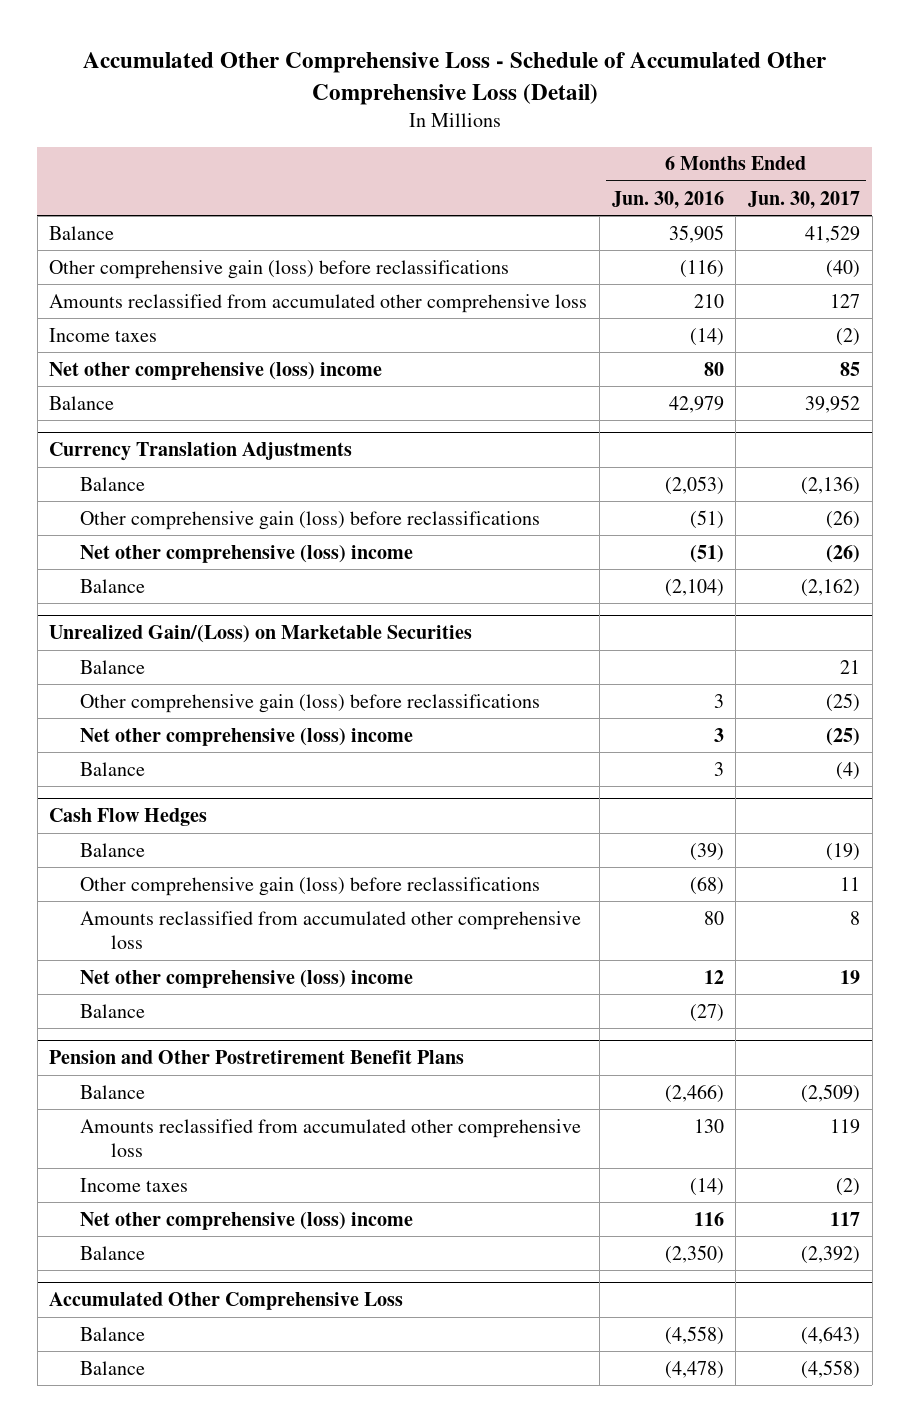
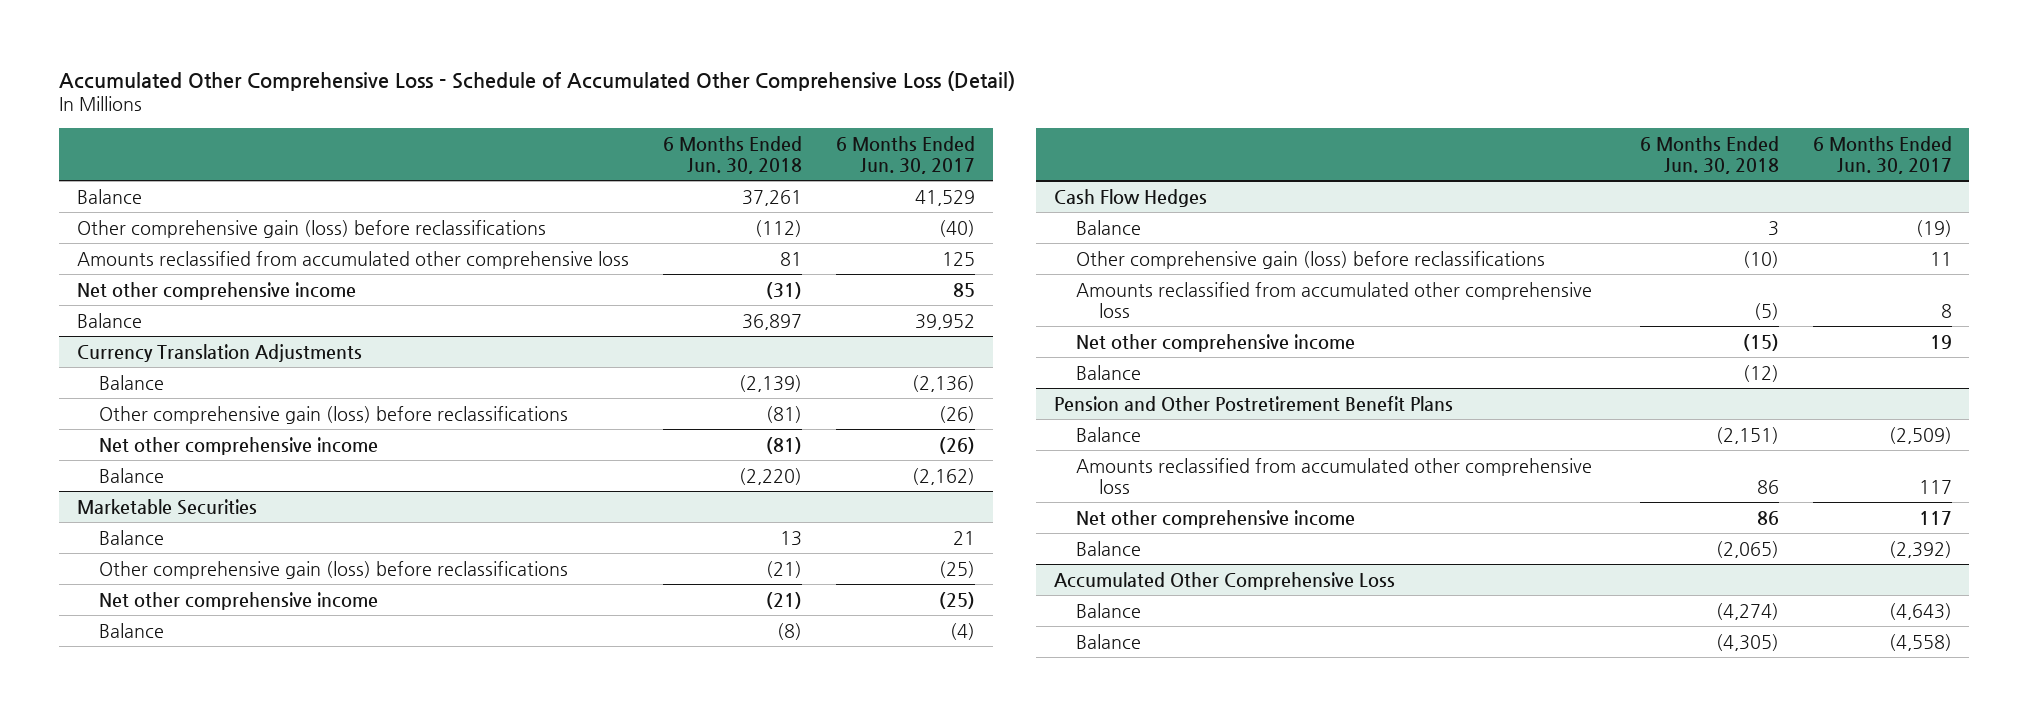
[611,190,724,209] Jun. 30, 2016 -> none
none -> [662,135,802,175] 6 Months Ended Jun. 30, 2018
[49,327,158,342] Income taxes -> none
[830,293,861,308] 127 -> [942,251,976,266] 125
[49,361,383,380] Net other comprehensive (loss) income -> [76,281,356,300] Net other comprehensive income
[80,544,414,563] Net other comprehensive (loss) income -> [99,436,379,455] Net other comprehensive income
[49,625,473,644] Unrealized Gain/(Loss) on Marketable Securities -> [76,498,257,515] Marketable Securities
[80,727,414,746] Net other comprehensive (loss) income -> [99,591,379,610] Net other comprehensive income
[80,969,414,988] Net other comprehensive (loss) income -> [1076,333,1356,352] Net other comprehensive income
[80,1177,189,1192] Income taxes -> none
[830,1118,861,1134] 119 -> [1919,480,1953,495] 117
[80,1211,414,1230] Net other comprehensive (loss) income -> [1076,509,1356,528] Net other comprehensive income

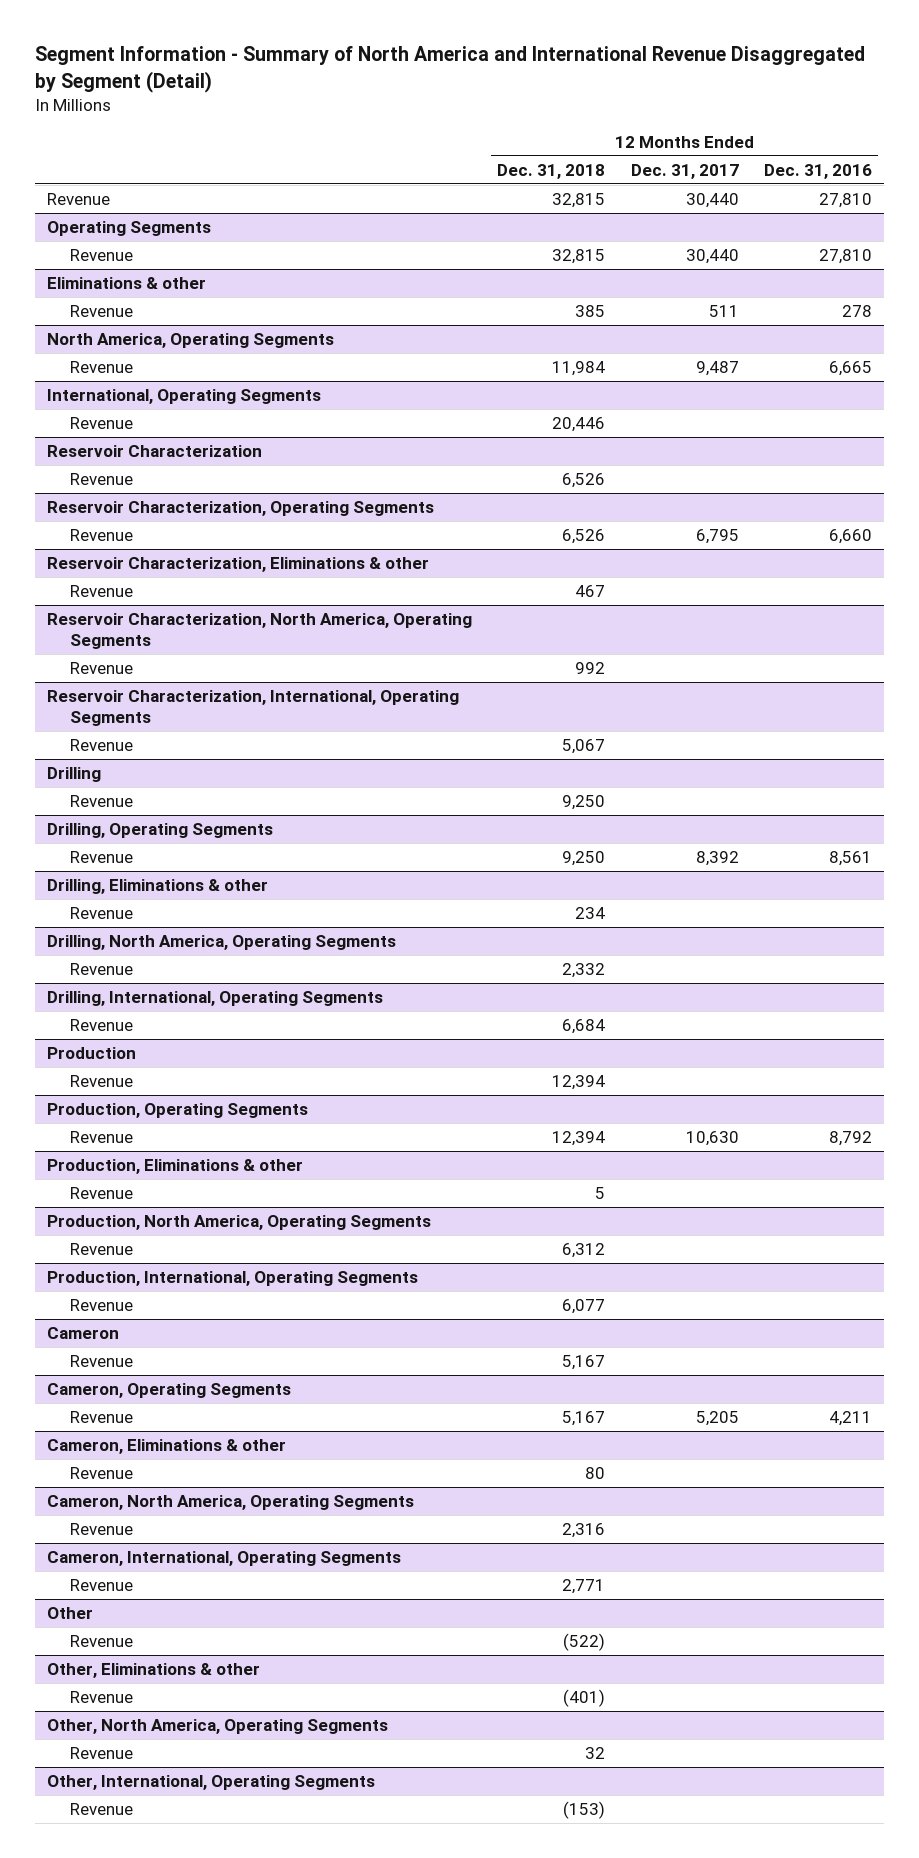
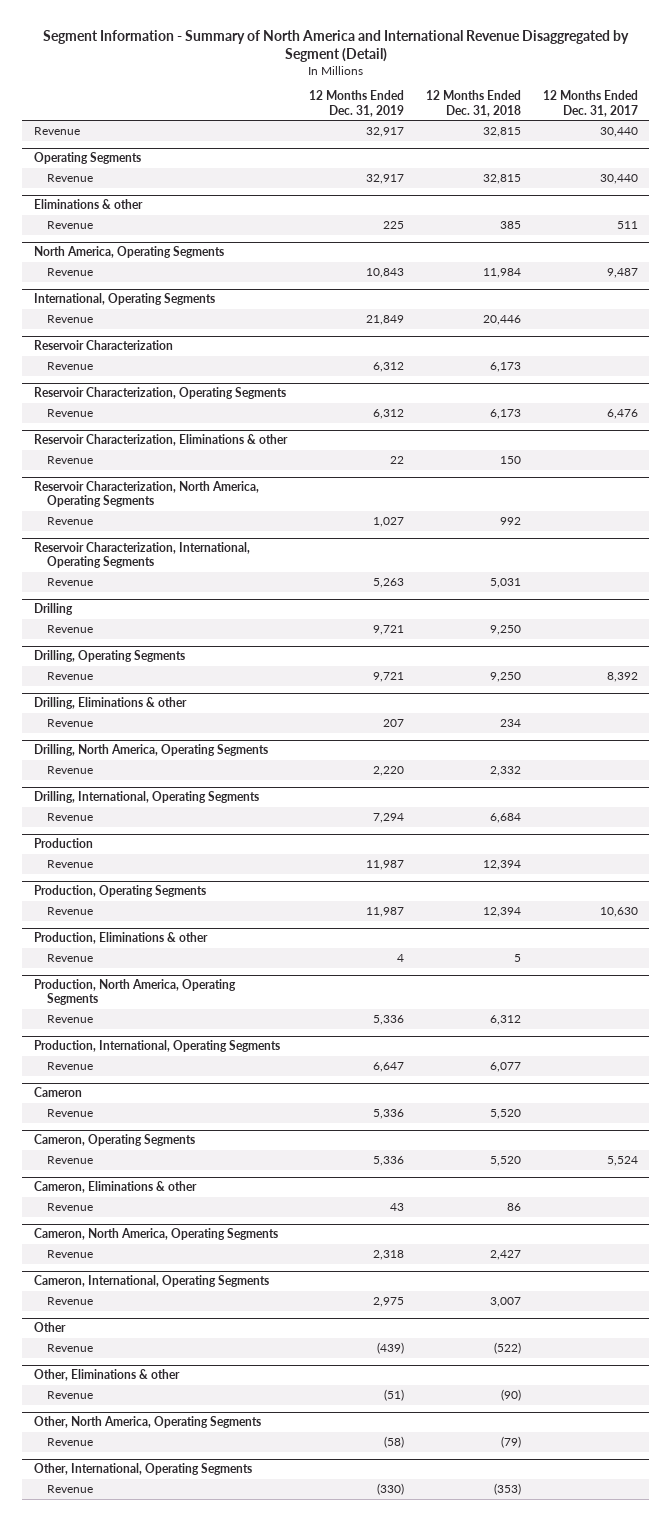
[763,163,872,179] Dec. 31, 2016 -> none
none -> [308,90,404,117] 12 Months Ended Dec. 31, 2019
[562,473,606,489] 6,526 -> [489,362,521,373] 6,173
[562,529,606,545] 6,526 -> [489,409,521,420] 6,173
[695,529,739,545] 6,795 -> [607,409,639,420] 6,476
[575,585,606,598] 467 -> [499,456,521,465] 150
[562,739,606,755] 5,067 -> [489,578,521,589] 5,031
[562,1355,606,1371] 5,167 -> [489,1109,521,1120] 5,520
[562,1411,606,1427] 5,167 -> [489,1156,521,1167] 5,520
[695,1411,739,1427] 5,205 -> [607,1156,639,1167] 5,524
[585,1467,606,1480] 80 -> [506,1203,521,1212] 86
[562,1523,606,1539] 2,316 -> [489,1250,521,1261] 2,427
[562,1579,606,1595] 2,771 -> [489,1297,521,1308] 3,007
[563,1689,606,1708] (401) -> [500,1389,521,1402] (90)
[585,1747,606,1760] 32 -> [500,1436,521,1449] (79)
[563,1801,606,1820] (153) -> [493,1483,521,1496] (353)

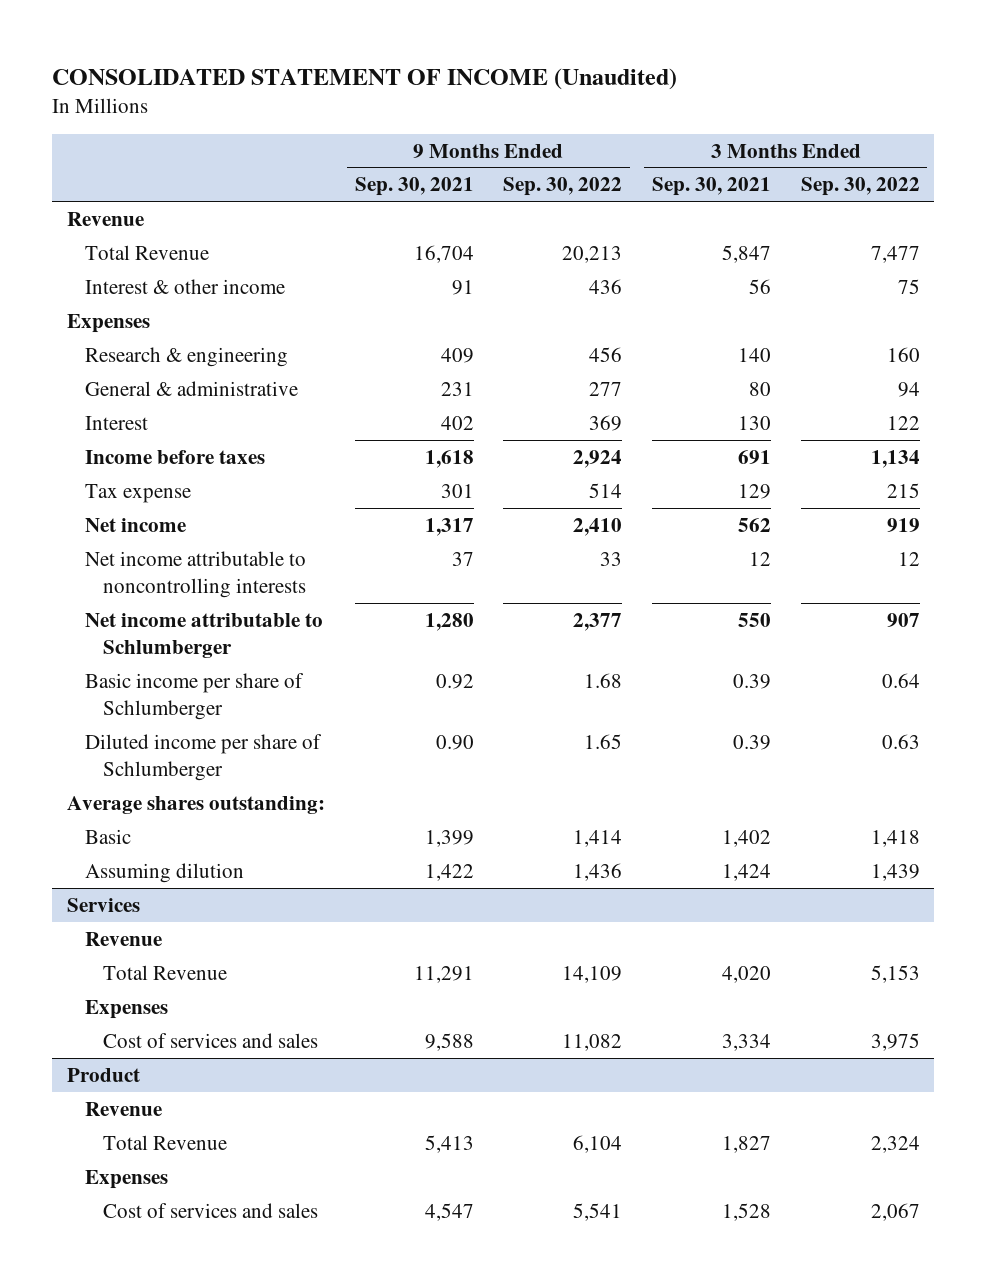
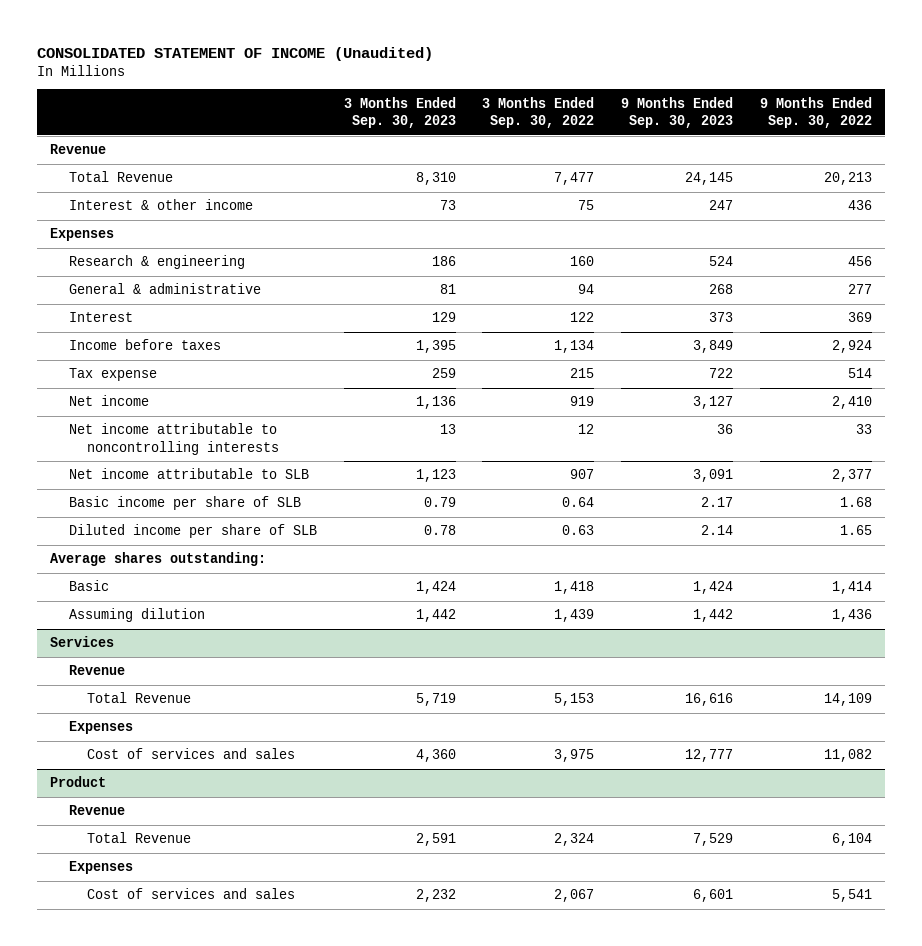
[354,177,474,197] Sep. 30, 2021 -> none
[651,177,771,197] Sep. 30, 2021 -> none
none -> [343,96,456,129] 3 Months Ended Sep. 30, 2023
none -> [621,96,734,129] 9 Months Ended Sep. 30, 2023
[84,612,323,658] Net income attributable to Schlumberger -> [68,468,309,480] Net income attributable to SLB
[84,672,304,720] Basic income per share of Schlumberger -> [68,496,301,511] Basic income per share of SLB
[84,733,322,781] Diluted income per share of Schlumberger -> [68,524,317,539] Diluted income per share of SLB

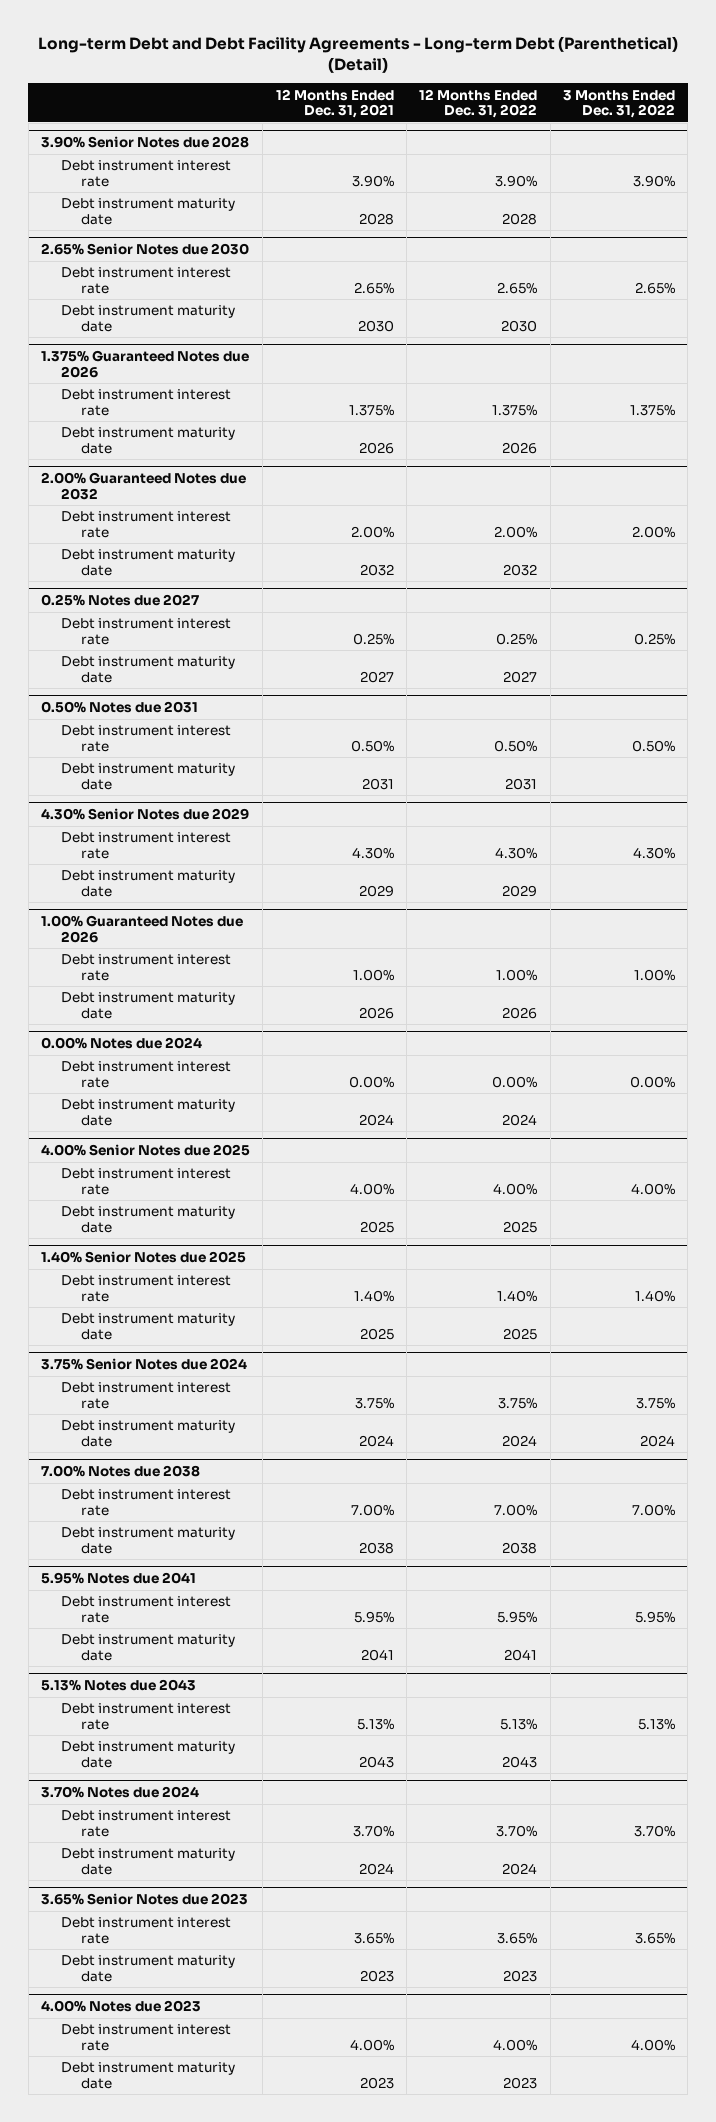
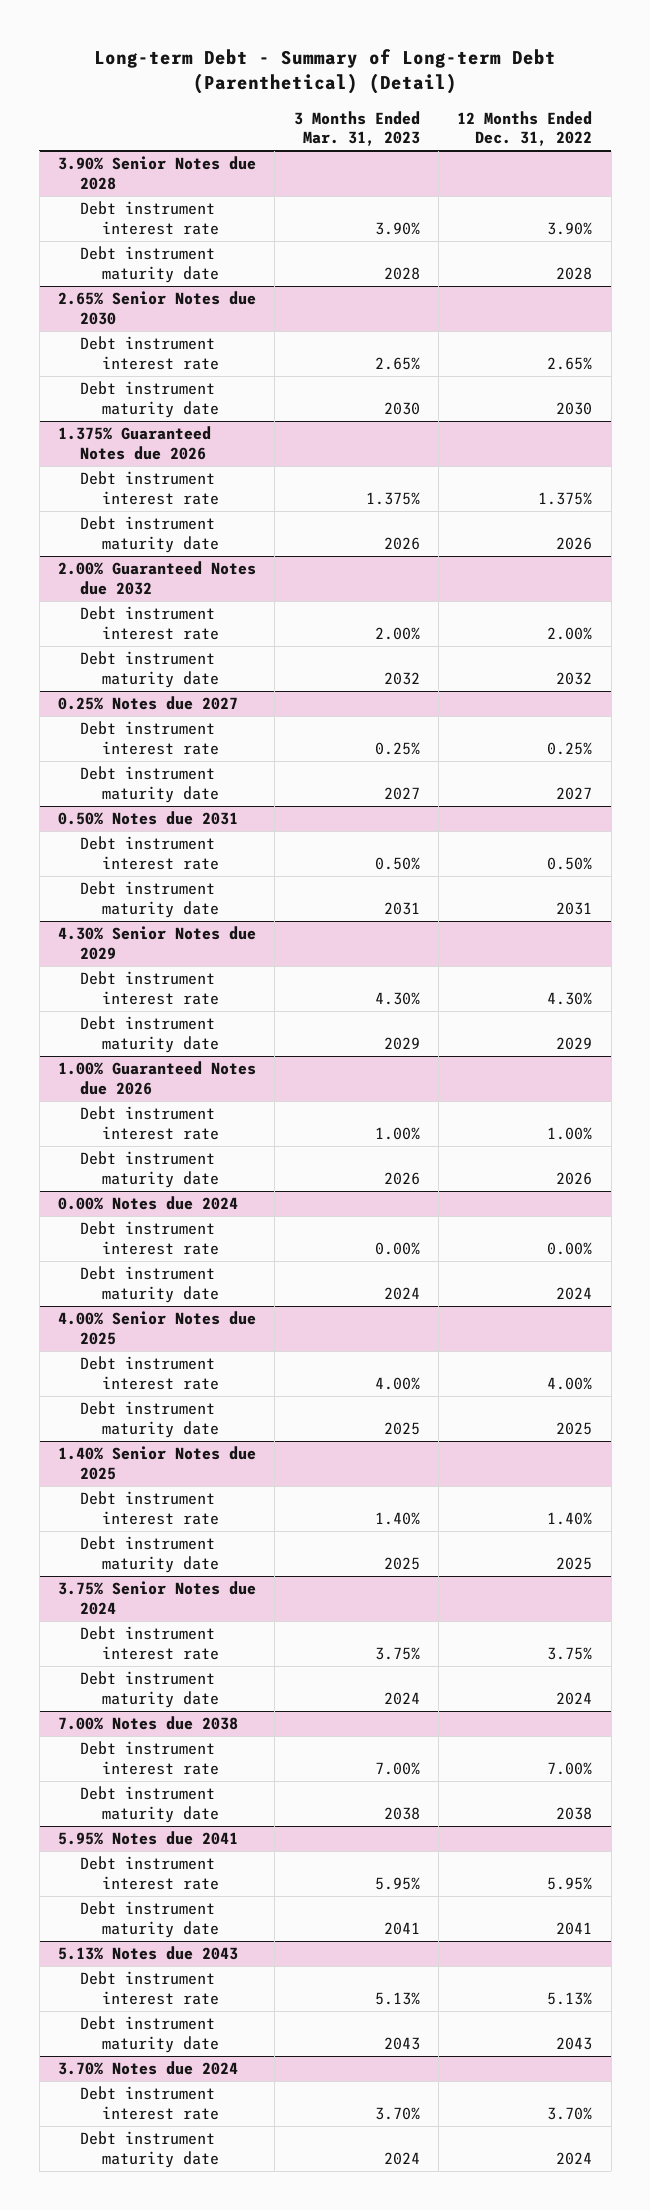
[37,36,678,73] Long-term Debt and Debt Facility Agreements - Long-term Debt (Parenthetical) (Detail) -> [94,49,557,95] Long-term Debt - Summary of Long-term Debt (Parenthetical) (Detail)
[275,88,394,119] 12 Months Ended Dec. 31, 2021 -> none
[562,89,675,119] 3 Months Ended Dec. 31, 2022 -> none
none -> [293,110,420,147] 3 Months Ended Mar. 31, 2023
[41,1893,249,1906] 3.65% Senior Notes due 2023 -> none
[60,1917,231,1944] Debt instrument interest rate -> none
[60,1955,235,1982] Debt instrument maturity date -> none
[41,2000,202,2013] 4.00% Notes due 2023 -> none
[60,2024,231,2051] Debt instrument interest rate -> none
[60,2062,235,2089] Debt instrument maturity date -> none

